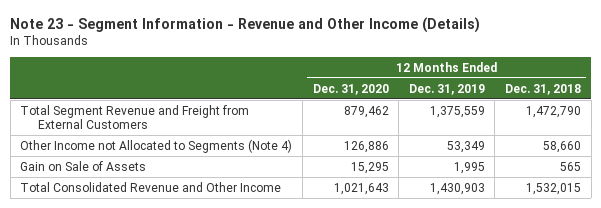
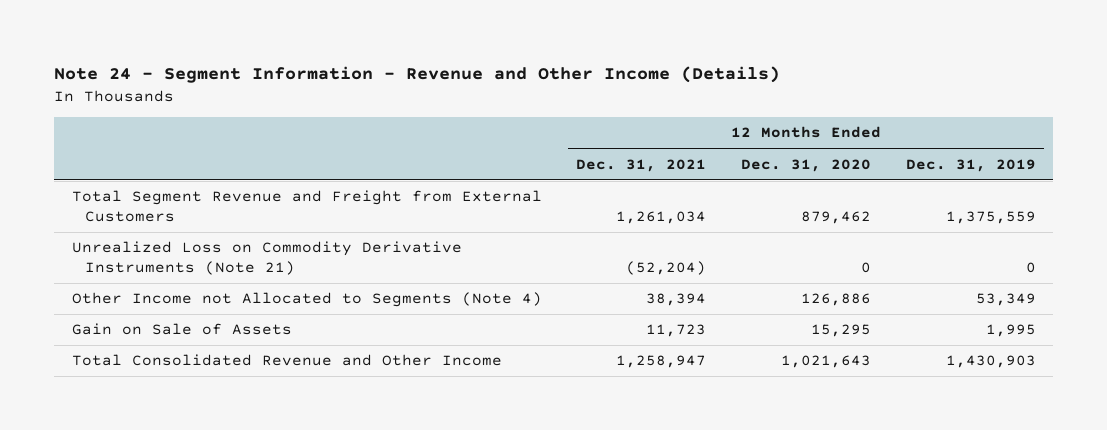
[10,16,481,33] Note 23 - Segment Information - Revenue and Other Income (Details) -> [54,66,781,84] Note 24 - Segment Information - Revenue and Other Income (Details)
[504,83,581,95] Dec. 31, 2018 -> none
none -> [576,158,707,172] Dec. 31, 2021
none -> [71,241,462,275] Unrealized Loss on Commodity Derivative Instruments (Note 21)

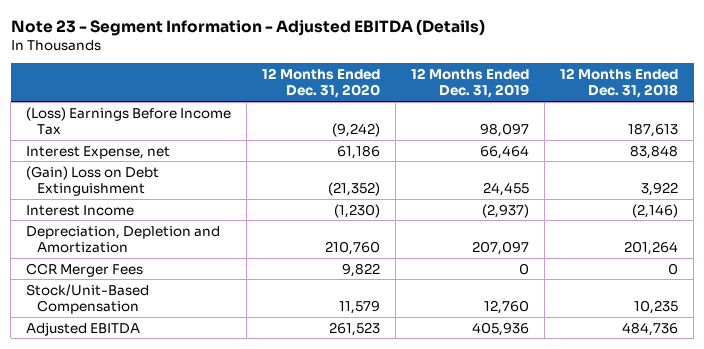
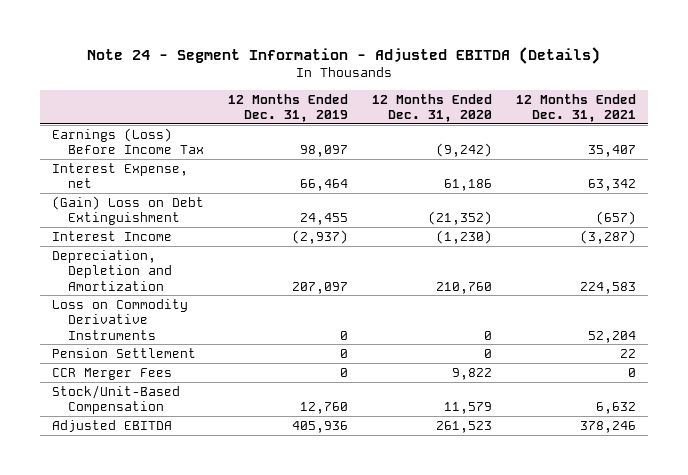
[10,18,485,36] Note 23 - Segment Information - Adjusted EBITDA (Details) -> [86,46,600,64] Note 24 - Segment Information - Adjusted EBITDA (Details)
[560,67,679,99] 12 Months Ended Dec. 31, 2018 -> none
none -> [516,93,637,123] 12 Months Ended Dec. 31, 2021
[26,106,232,136] (Loss) Earnings Before Income Tax -> [51,127,205,155] Earnings (Loss) Before Income Tax
none -> [51,298,188,340] Loss on Commodity Derivative Instruments
none -> [51,347,196,358] Pension Settlement

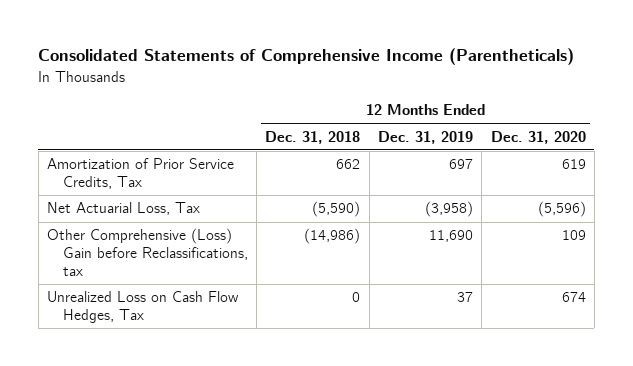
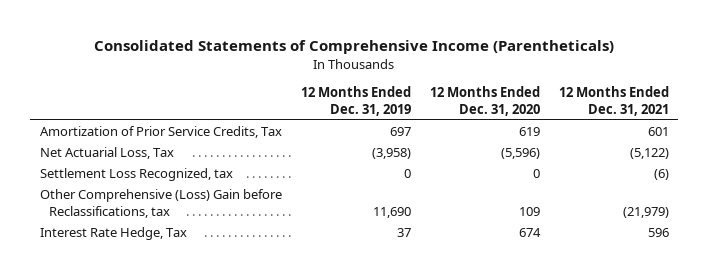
[265,130,361,144] Dec. 31, 2018 -> none
none -> [558,85,669,116] 12 Months Ended Dec. 31, 2021
none -> [39,168,233,182] Settlement Loss Recognized, tax
[46,291,239,324] Unrealized Loss on Cash Flow Hedges, Tax -> [39,227,187,241] Interest Rate Hedge, Tax

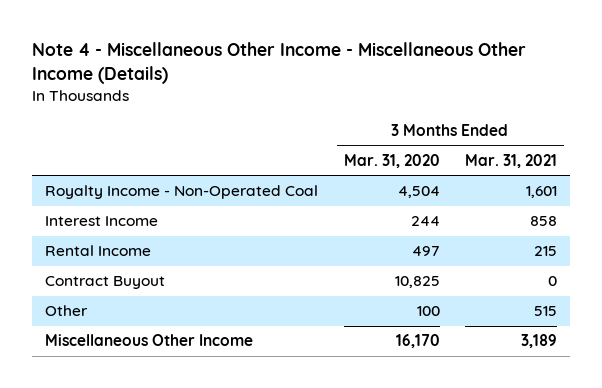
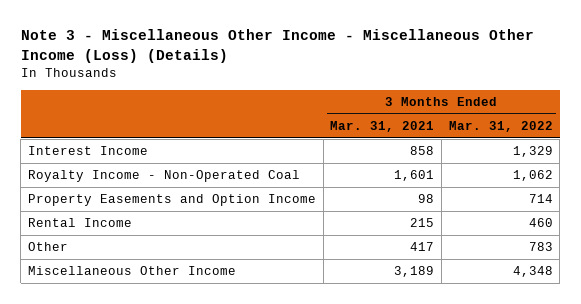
[32,41,527,84] Note 4 - Miscellaneous Other Income - Miscellaneous Other Income (Details) -> [20,29,534,63] Note 3 - Miscellaneous Other Income - Miscellaneous Other Income (Loss) (Details)
[343,154,440,169] Mar. 31, 2020 -> none
none -> [448,120,553,132] Mar. 31, 2022
[44,185,318,200] Royalty Income - Non-Operated Coal -> [28,170,301,183] Royalty Income - Non-Operated Coal
none -> [28,194,317,207] Property Easements and Option Income
[44,276,165,290] Contract Buyout -> none
[534,306,558,317] 515 -> [410,242,435,252] 417

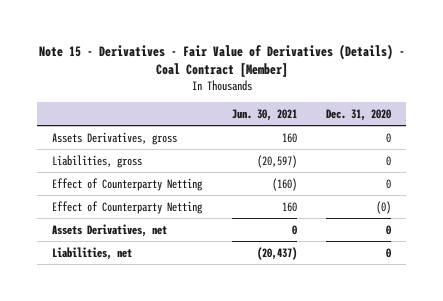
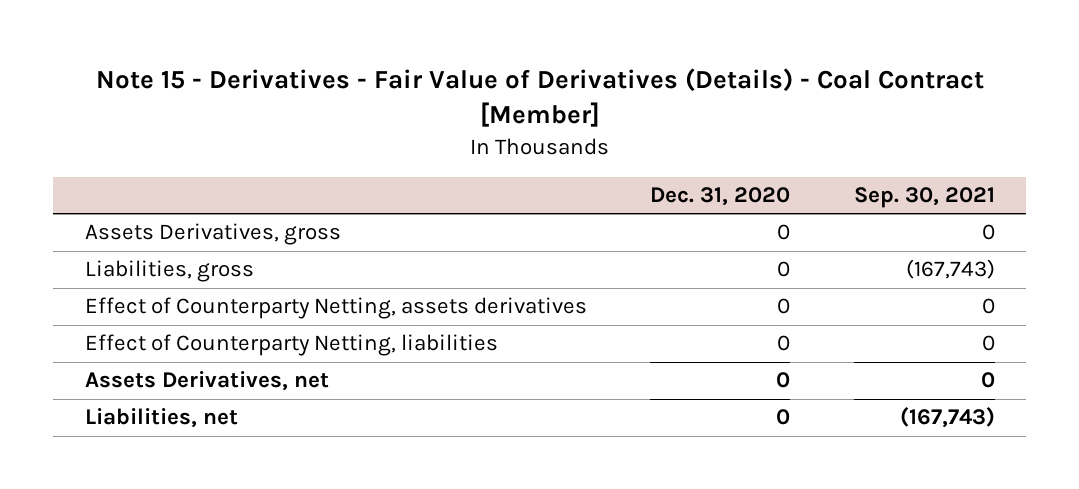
[231,108,297,121] Jun. 30, 2021 -> none
none -> [853,187,995,209] Sep. 30, 2021
[52,177,204,191] Effect of Counterparty Netting -> [84,297,587,320] Effect of Counterparty Netting, assets derivatives
[52,200,204,214] Effect of Counterparty Netting -> [84,334,498,357] Effect of Counterparty Netting, liabilities
[375,200,391,214] (0) -> [777,335,791,352] 0

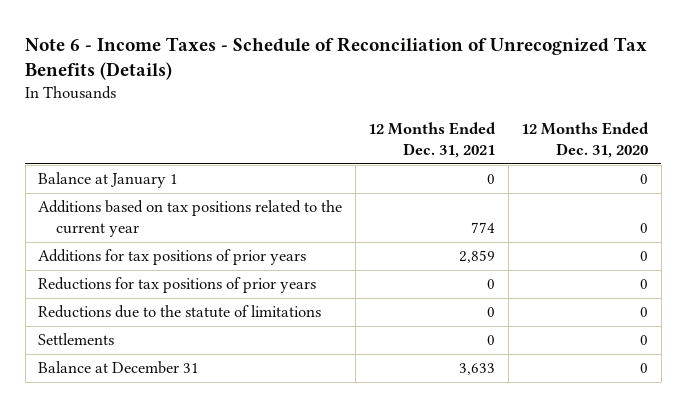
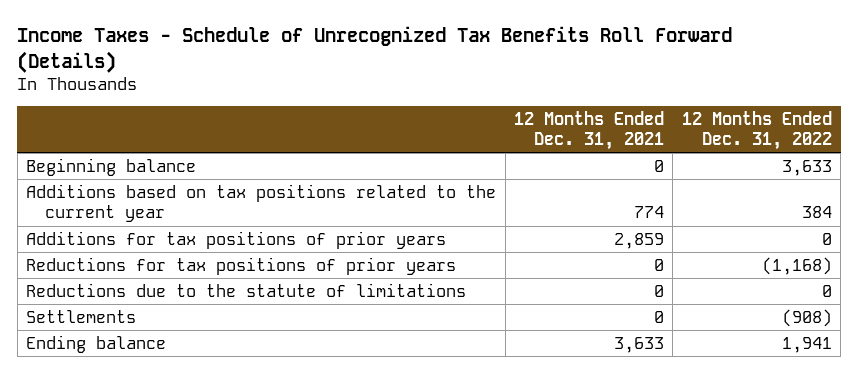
[25,36,648,81] Note 6 - Income Taxes - Schedule of Reconciliation of Unrecognized Tax Benefits (Details) -> [17,26,733,73] Income Taxes - Schedule of Unrecognized Tax Benefits Roll Forward (Details)
[521,122,650,158] 12 Months Ended Dec. 31, 2020 -> none
none -> [681,110,832,151] 12 Months Ended Dec. 31, 2022
[38,172,179,189] Balance at January 1 -> [26,157,197,176] Beginning balance
[38,361,200,375] Balance at December 31 -> [26,334,167,353] Ending balance

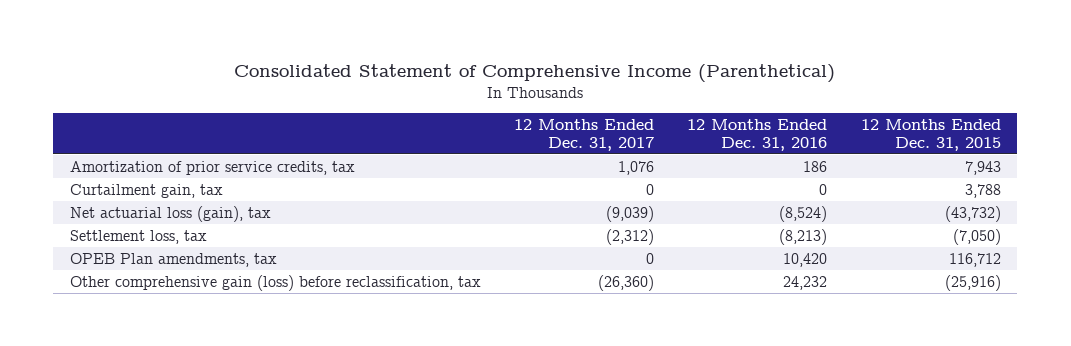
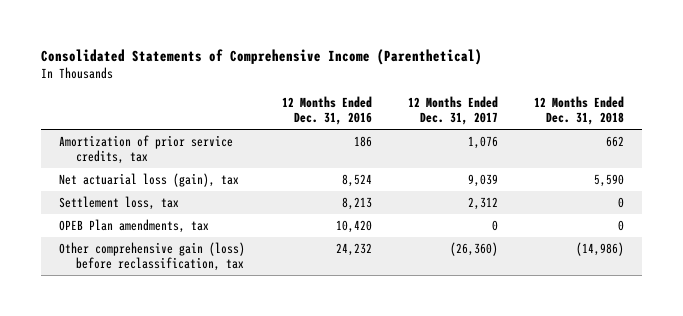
[234,64,836,84] Consolidated Statement of Comprehensive Income (Parenthetical) -> [40,48,482,65] Consolidated Statements of Comprehensive Income (Parenthetical)
[860,118,1001,151] 12 Months Ended Dec. 31, 2015 -> none
none -> [534,95,625,126] 12 Months Ended Dec. 31, 2018
[69,183,223,198] Curtailment gain, tax -> none
[606,205,655,222] (9,039) -> [467,173,498,187] 9,039
[779,205,828,222] (8,524) -> [341,173,372,187] 8,524
[606,228,655,245] (2,312) -> [467,196,498,210] 2,312
[779,228,828,245] (8,213) -> [341,196,372,210] 8,213

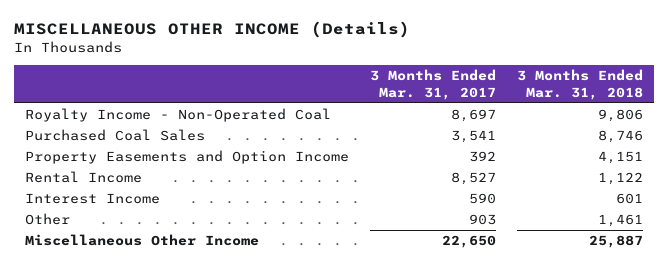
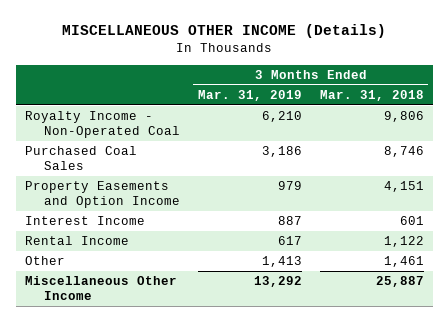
[370,68,497,100] 3 Months Ended Mar. 31, 2017 -> none
none -> [197,89,302,101] Mar. 31, 2019
[24,171,142,184] Rental Income -> [24,236,129,246] Rental Income

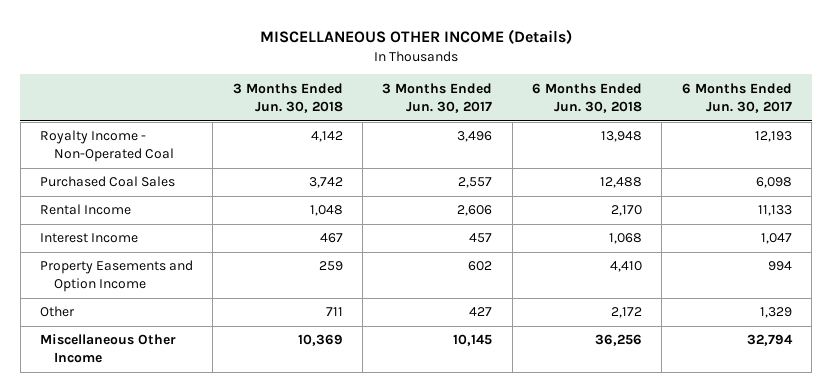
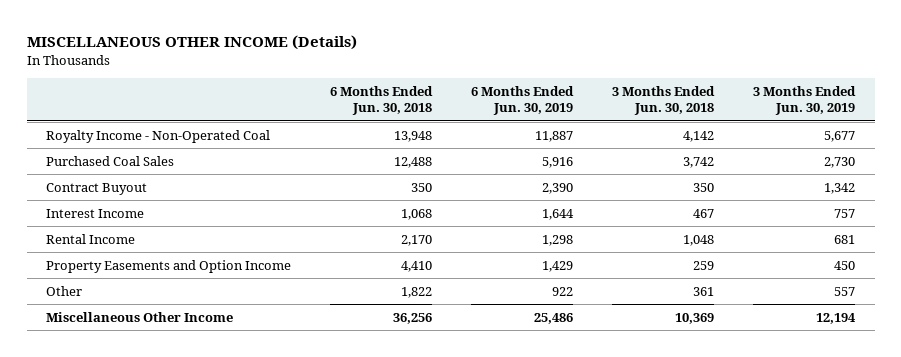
[382,82,493,113] 3 Months Ended Jun. 30, 2017 -> none
[681,82,792,113] 6 Months Ended Jun. 30, 2017 -> none
none -> [471,85,575,116] 6 Months Ended Jun. 30, 2019
none -> [753,85,857,116] 3 Months Ended Jun. 30, 2019
none -> [46,182,148,195] Contract Buyout
[40,204,132,216] Rental Income -> [46,233,136,244] Rental Income
[325,307,343,317] 711 -> [693,286,715,296] 361
[611,307,643,319] 2,172 -> [401,286,433,298] 1,822

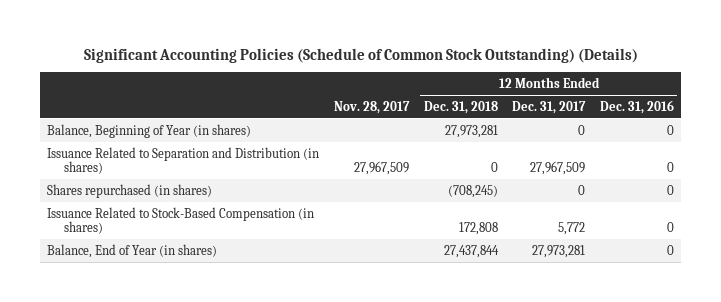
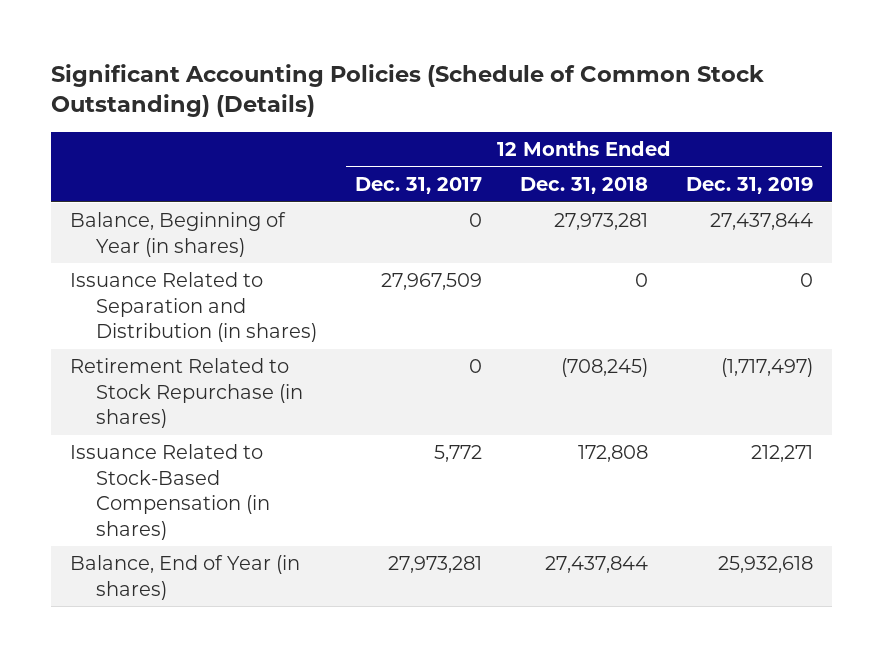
[334,100,411,114] Nov. 28, 2017 -> none
[599,99,674,114] Dec. 31, 2016 -> none
none -> [685,177,813,195] Dec. 31, 2019
[47,183,213,198] Shares repurchased (in shares) -> [70,358,304,429] Retirement Related to Stock Repurchase (in shares)

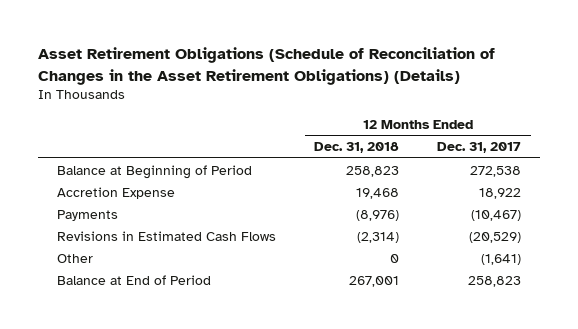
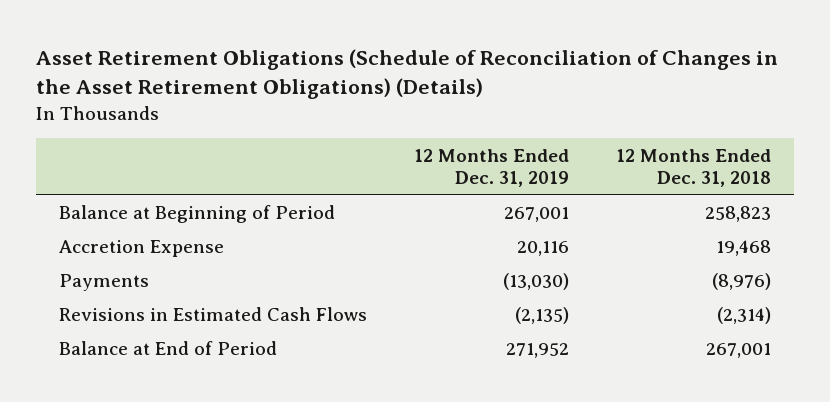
[437,142,522,154] Dec. 31, 2017 -> none
none -> [413,148,569,188] 12 Months Ended Dec. 31, 2019
[57,253,94,263] Other -> none

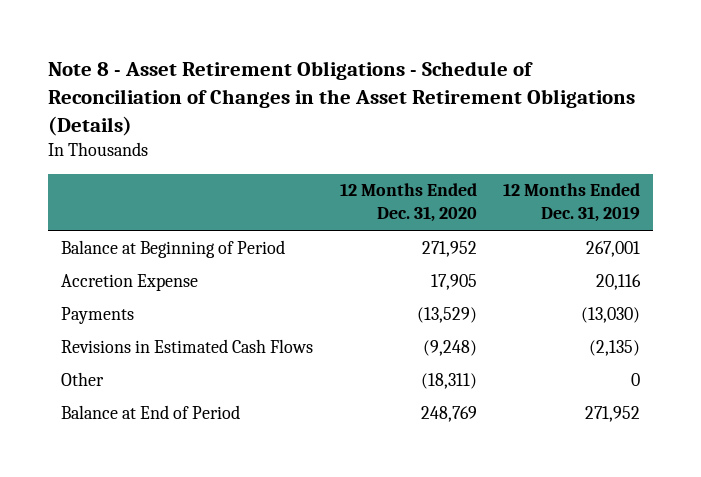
[35,48,778,100] Asset Retirement Obligations (Schedule of Reconciliation of Changes in the Asset Retirement Obligations) (Details) -> [48,61,636,136] Note 8 - Asset Retirement Obligations - Schedule of Reconciliation of Changes in the Asset Retirement Obligations (Details)
[615,148,771,188] 12 Months Ended Dec. 31, 2018 -> none
none -> [339,183,477,223] 12 Months Ended Dec. 31, 2020
none -> [61,371,105,386] Other

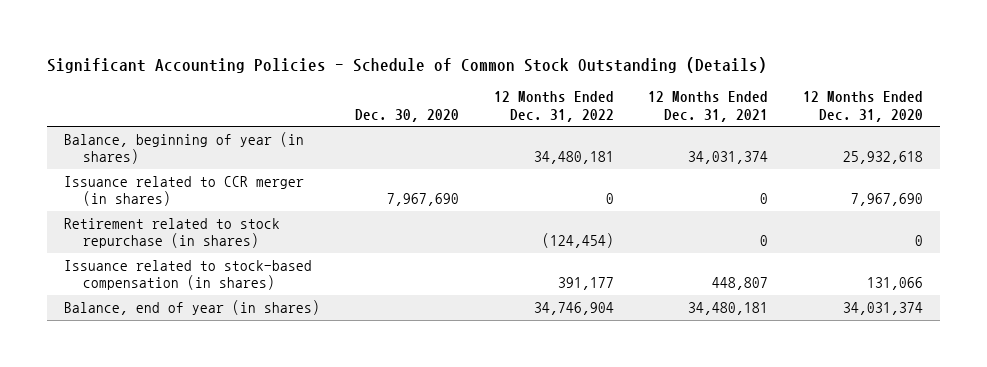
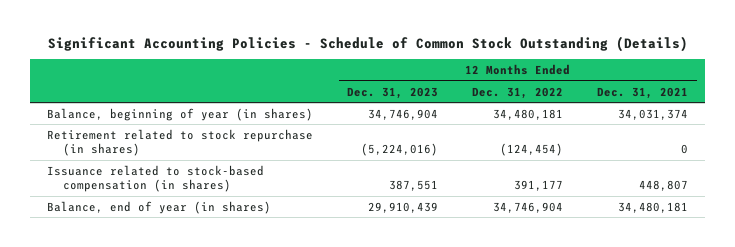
[355,108,460,122] Dec. 30, 2020 -> none
[802,91,923,122] 12 Months Ended Dec. 31, 2020 -> none
none -> [347,86,439,99] Dec. 31, 2023
[64,176,305,207] Issuance related to CCR merger (in shares) -> none

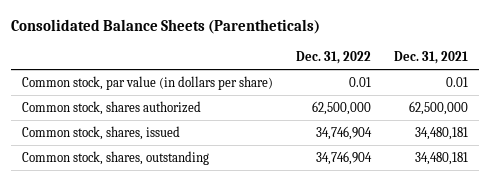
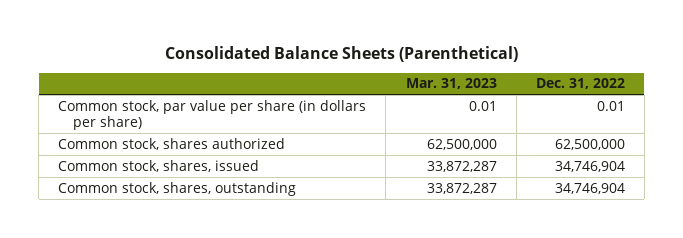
[11,19,321,35] Consolidated Balance Sheets (Parentheticals) -> [164,46,518,63] Consolidated Balance Sheets (Parenthetical)
[393,50,468,64] Dec. 31, 2021 -> none
none -> [405,78,497,90] Mar. 31, 2023
[22,75,274,90] Common stock, par value (in dollars per share) -> [58,99,367,130] Common stock, par value per share (in dollars per share)

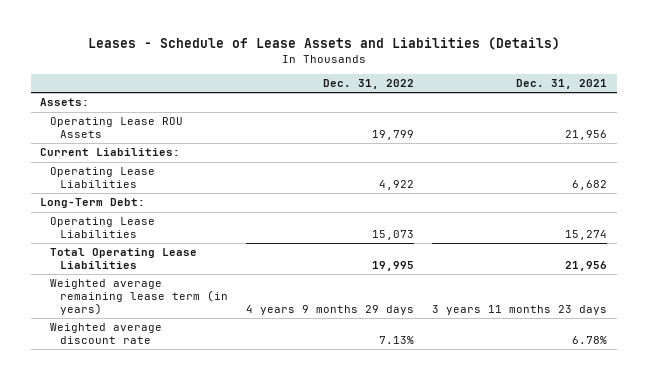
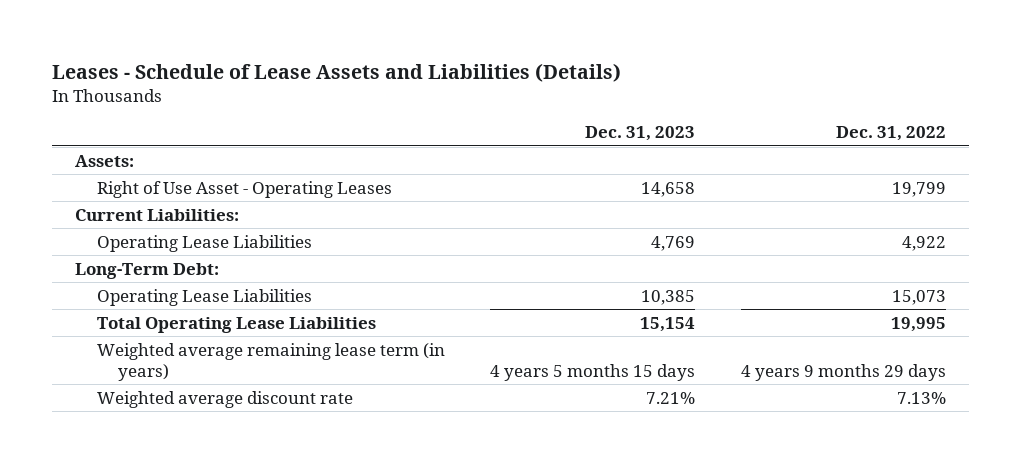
[516,79,608,90] Dec. 31, 2021 -> none
none -> [585,126,696,142] Dec. 31, 2023
[50,117,184,139] Operating Lease ROU Assets -> [96,180,392,198] Right of Use Asset - Operating Leases

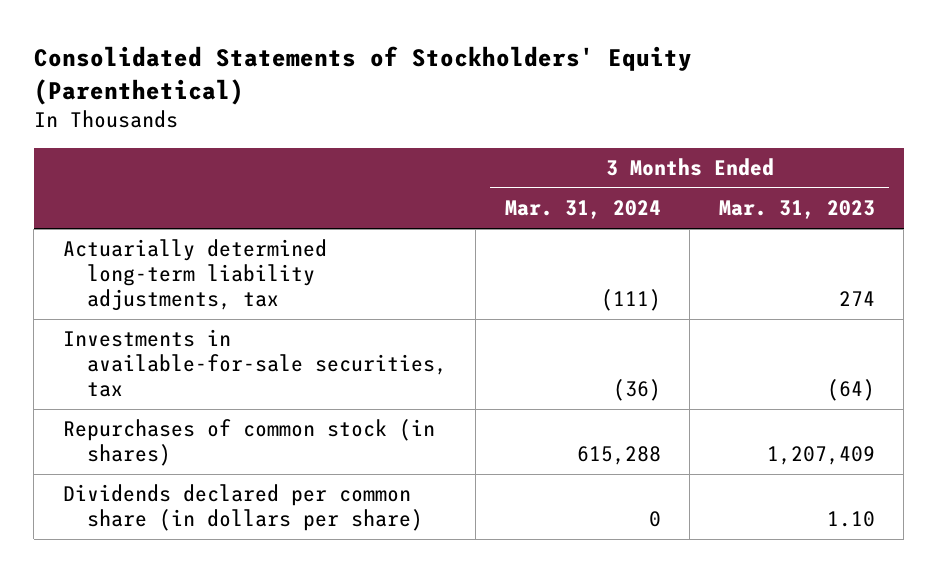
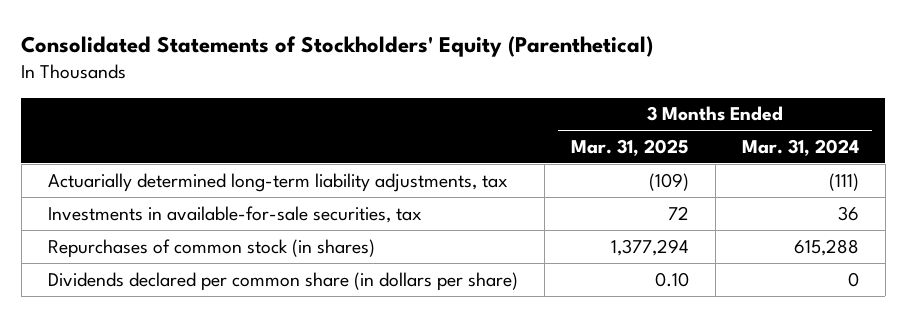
[718,200,875,220] Mar. 31, 2023 -> none
none -> [570,138,689,156] Mar. 31, 2025
[612,379,661,402] (36) -> [837,205,859,221] 36

